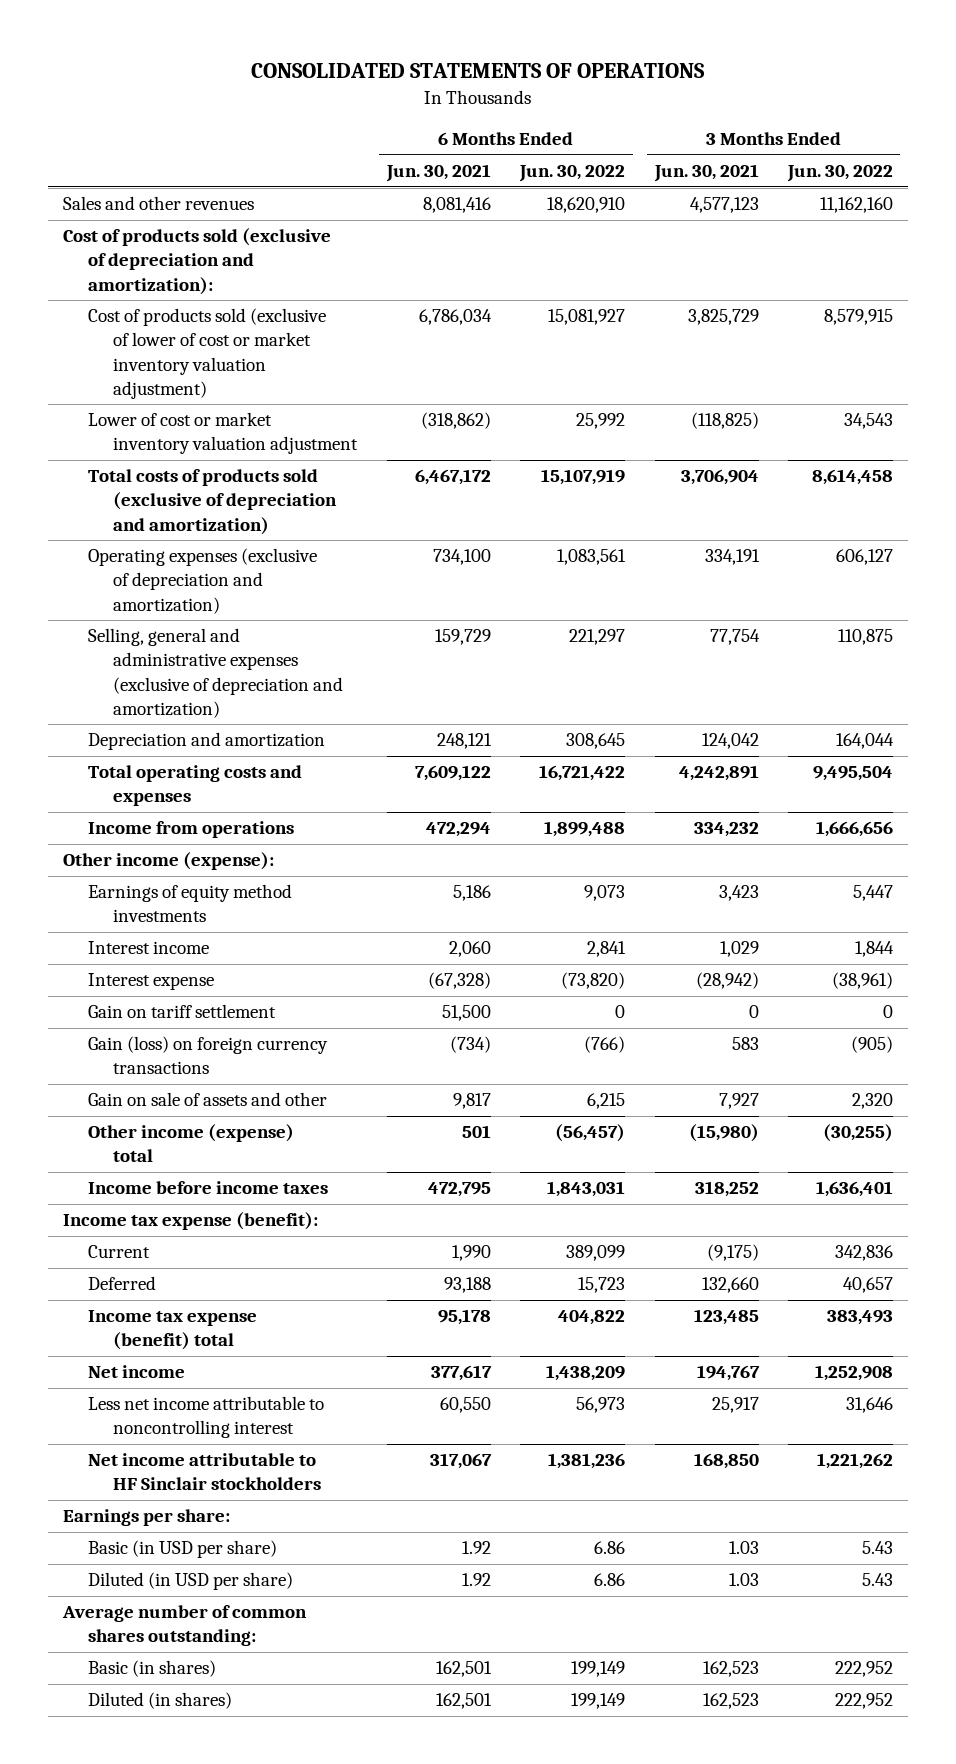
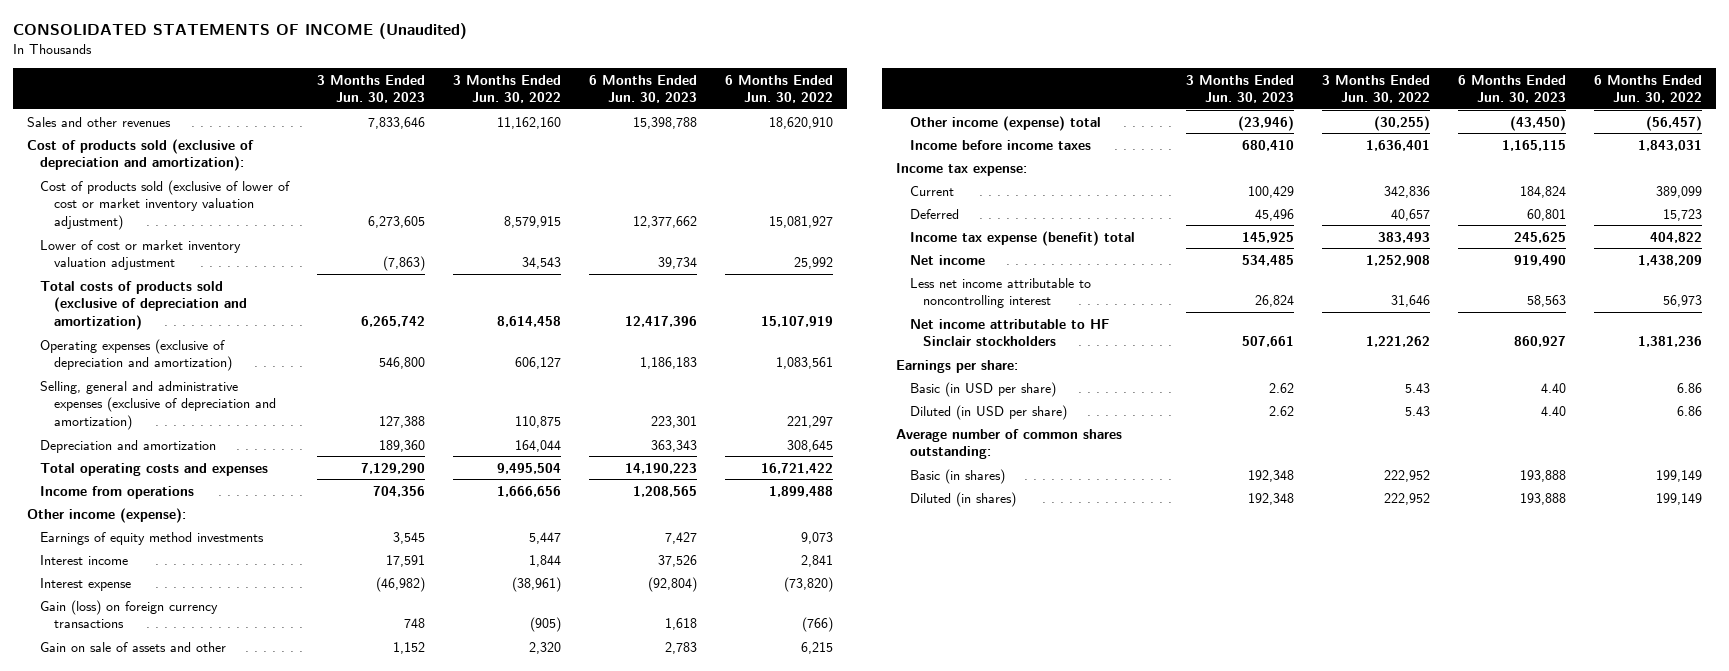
[250,62,705,78] CONSOLIDATED STATEMENTS OF OPERATIONS -> [13,22,468,39] CONSOLIDATED STATEMENTS OF INCOME (Unaudited)
[385,164,491,183] Jun. 30, 2021 -> none
[653,164,759,183] Jun. 30, 2021 -> none
none -> [317,74,426,104] 3 Months Ended Jun. 30, 2023
none -> [589,74,698,104] 6 Months Ended Jun. 30, 2023
[88,1004,277,1019] Gain on tariff settlement -> none
[62,1212,318,1231] Income tax expense (benefit): -> [896,162,1028,176] Income tax expense:

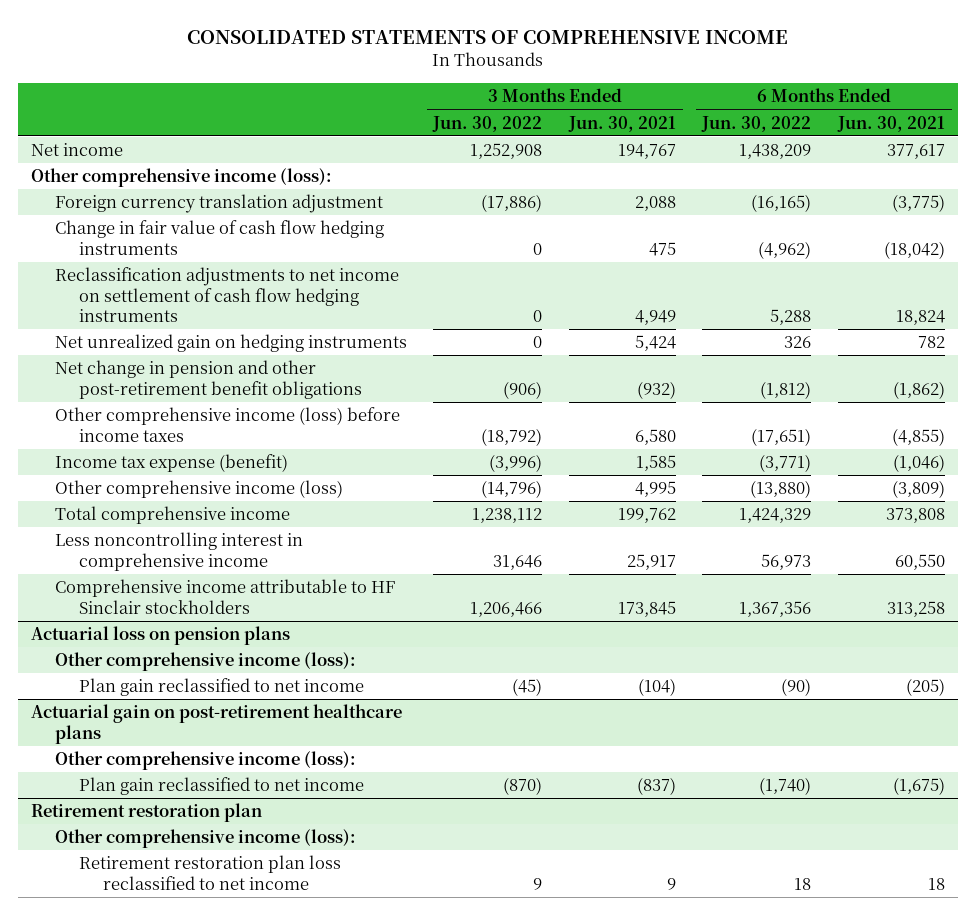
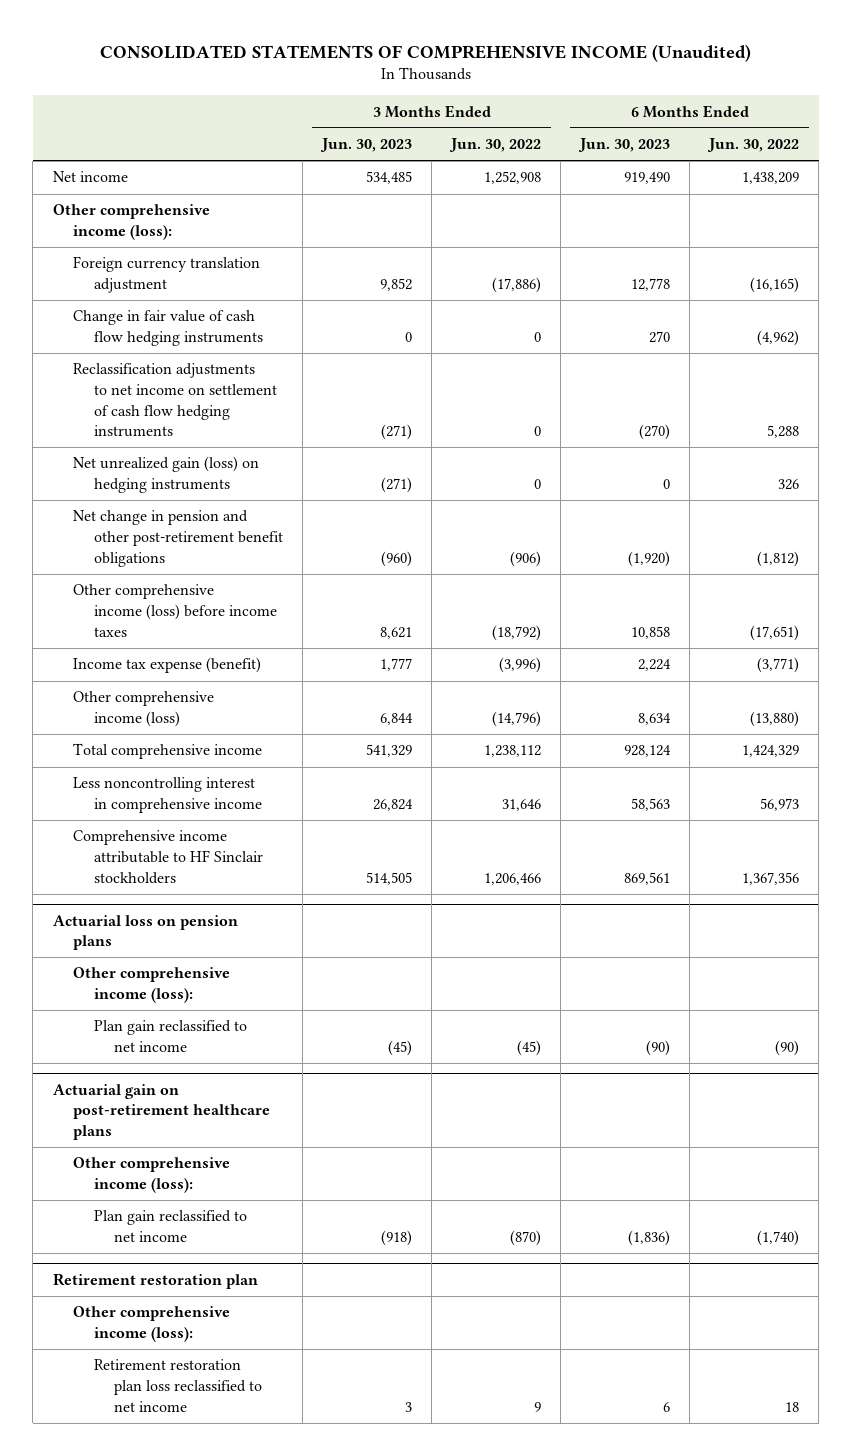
[187,29,789,44] CONSOLIDATED STATEMENTS OF COMPREHENSIVE INCOME -> [99,43,751,62] CONSOLIDATED STATEMENTS OF COMPREHENSIVE INCOME (Unaudited)
[567,115,676,132] Jun. 30, 2021 -> none
[836,115,945,132] Jun. 30, 2021 -> none
none -> [319,138,412,153] Jun. 30, 2023
none -> [578,138,671,153] Jun. 30, 2023
[54,334,407,353] Net unrealized gain on hedging instruments -> [73,456,260,494] Net unrealized gain (loss) on hedging instruments

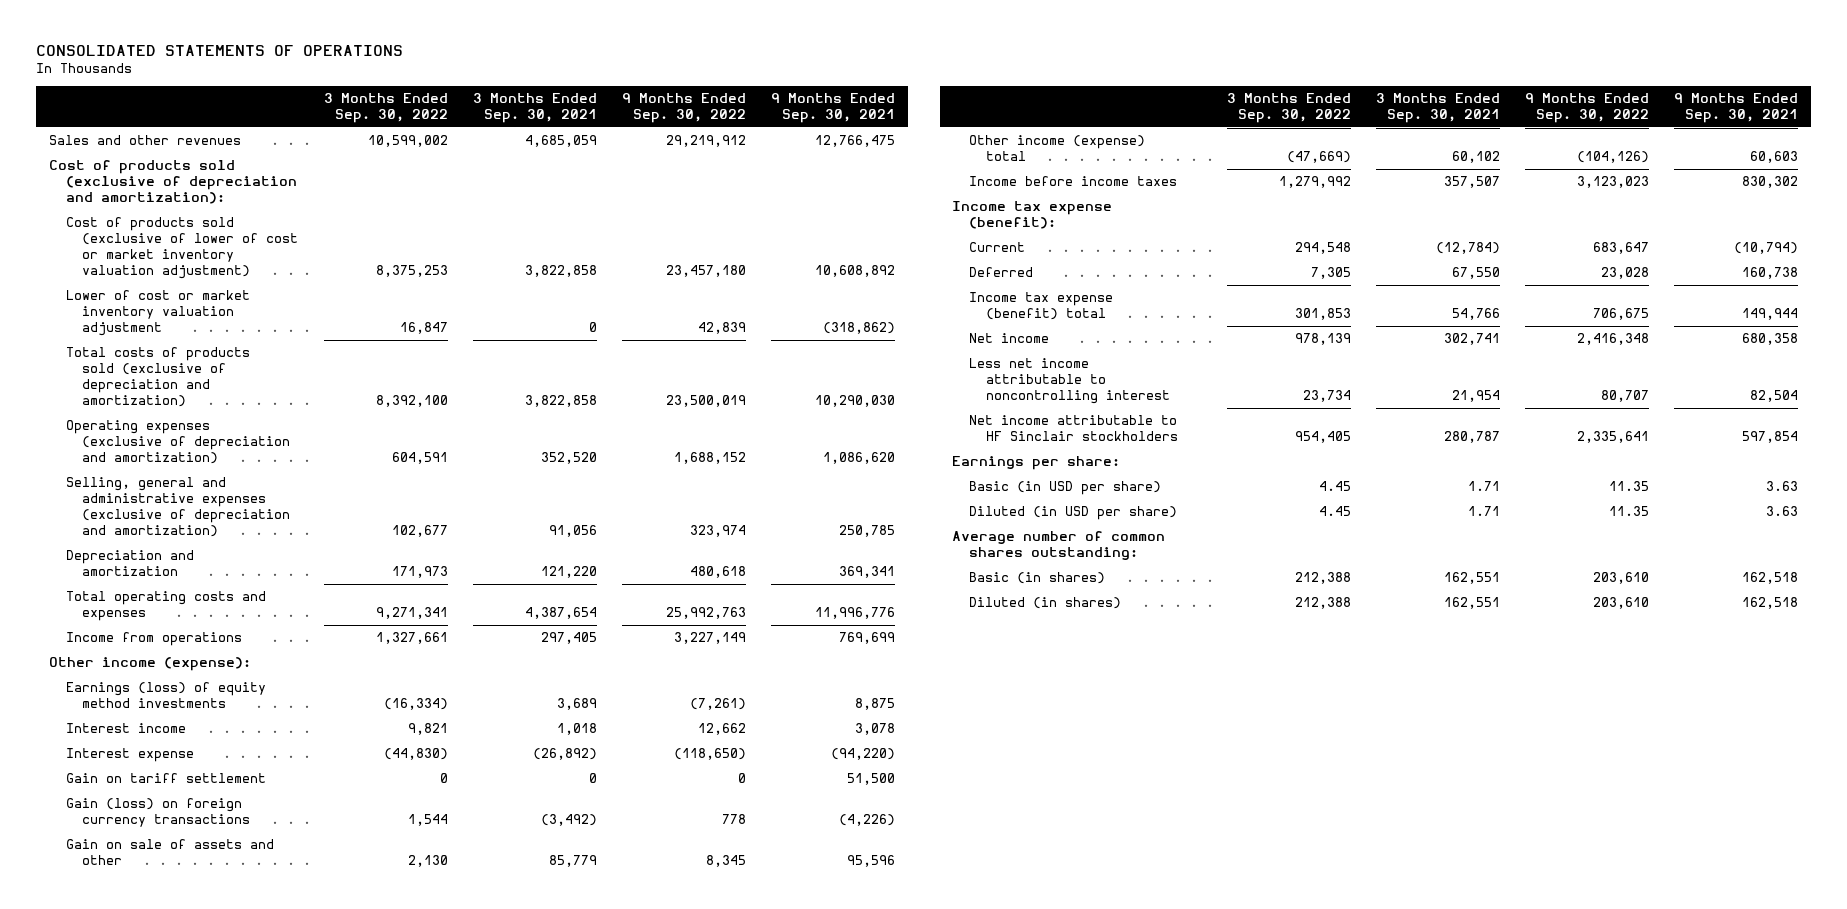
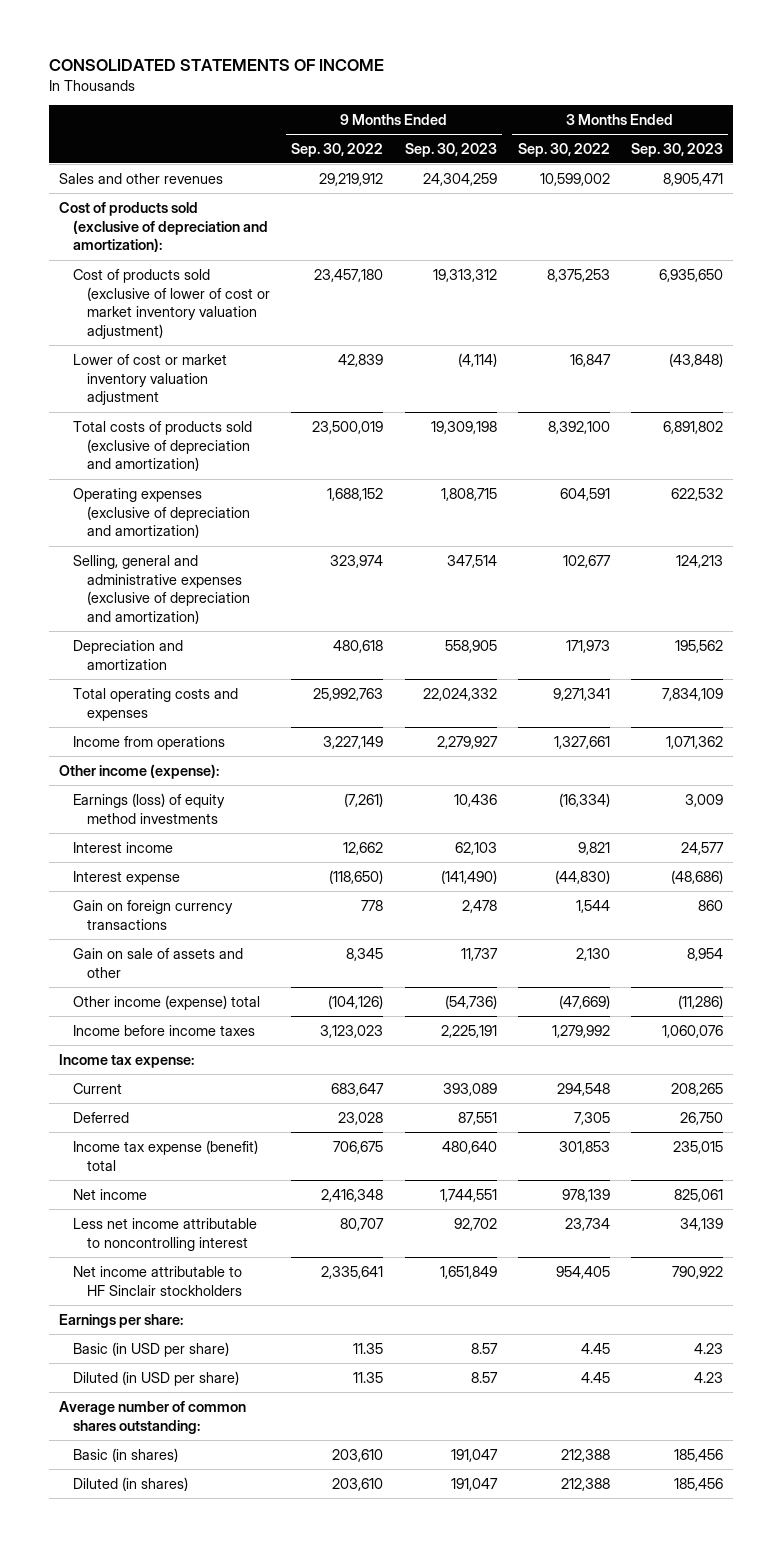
[36,45,404,57] CONSOLIDATED STATEMENTS OF OPERATIONS -> [48,59,384,72] CONSOLIDATED STATEMENTS OF INCOME
[472,93,597,124] 3 Months Ended Sep. 30, 2021 -> none
[771,93,896,124] 9 Months Ended Sep. 30, 2021 -> none
none -> [404,142,497,157] Sep. 30, 2023
none -> [630,142,723,157] Sep. 30, 2023
[65,773,266,784] Gain on tariff settlement -> none
[65,798,251,828] Gain (loss) on foreign currency transactions -> [73,899,234,930] Gain on foreign currency transactions
[952,201,1113,230] Income tax expense (benefit): -> [59,1053,195,1068] Income tax expense:

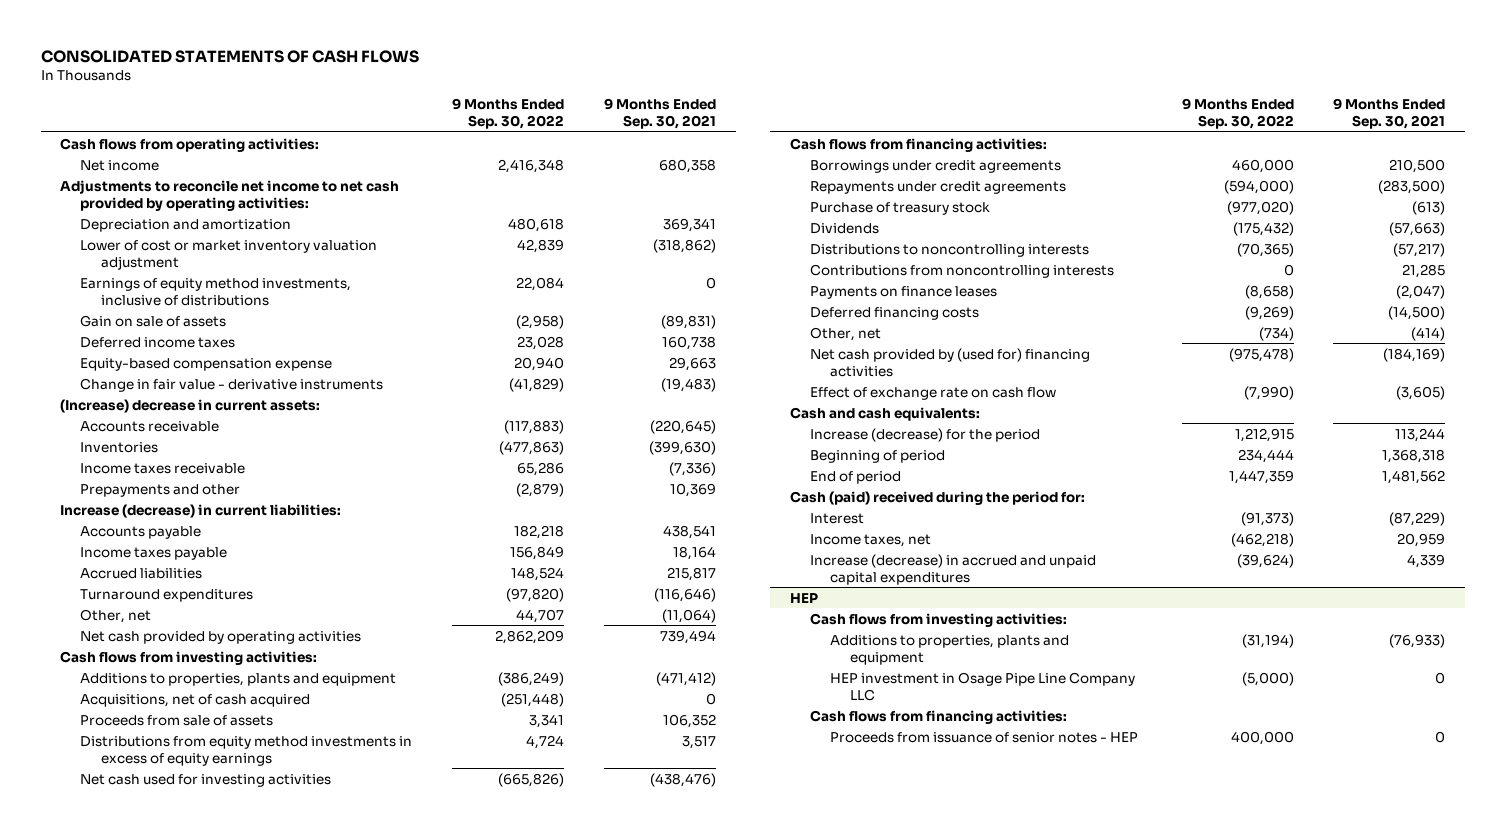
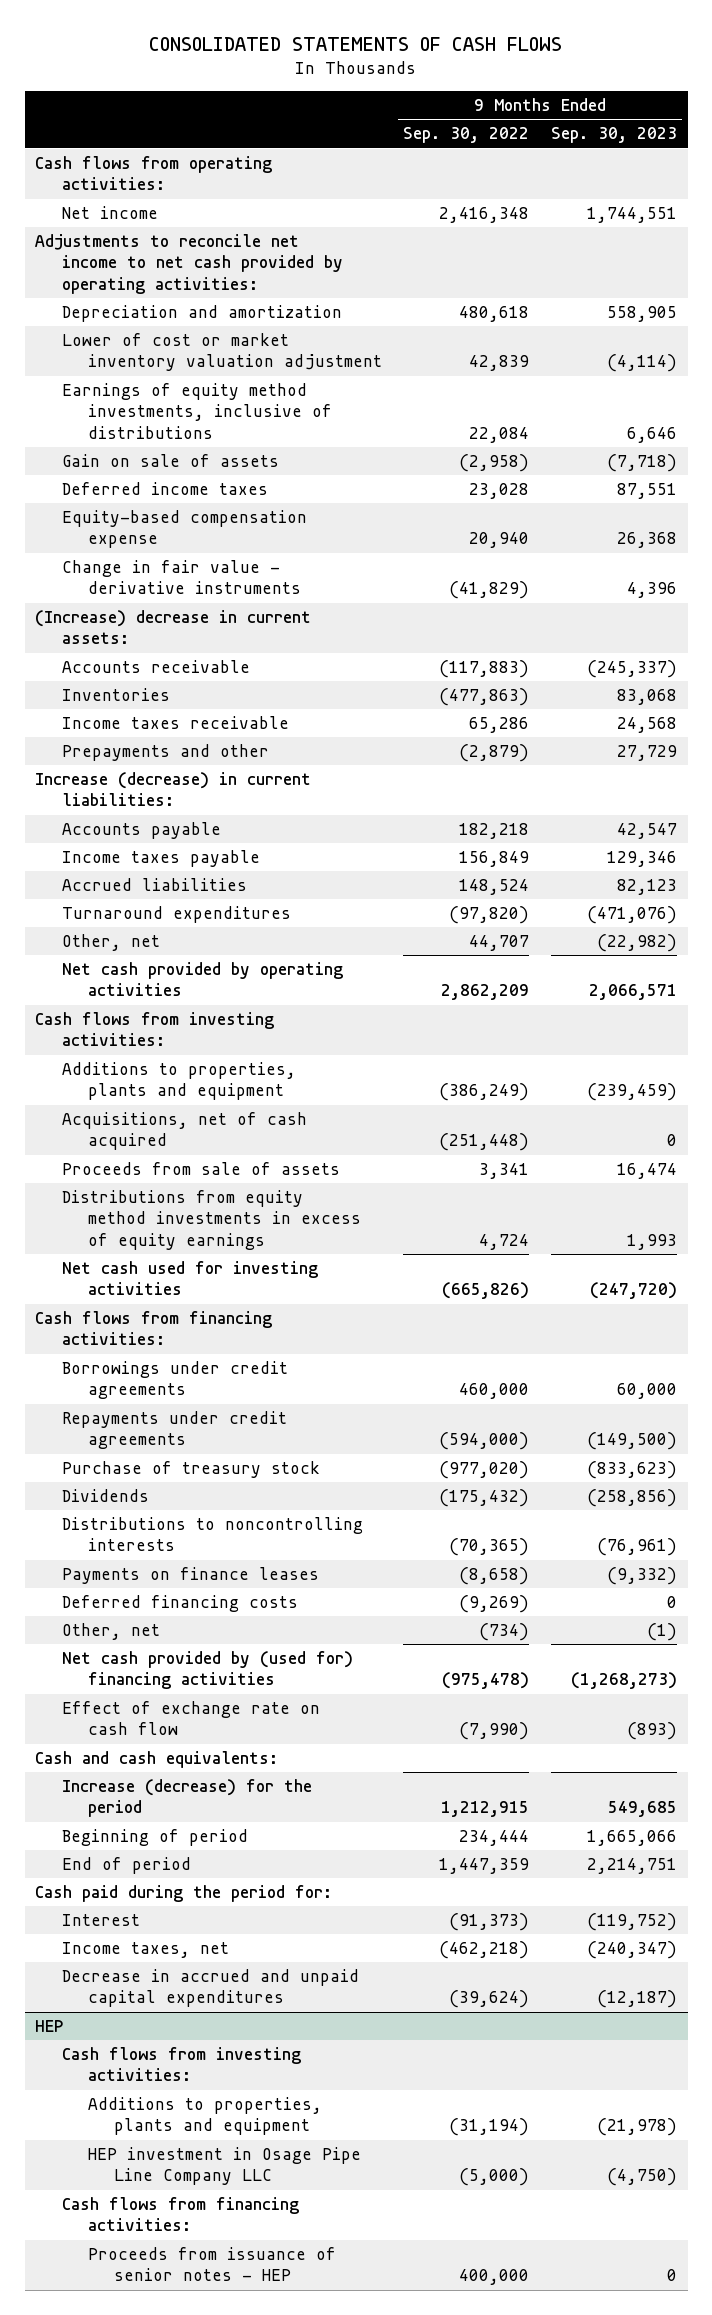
[604,98,717,130] 9 Months Ended Sep. 30, 2021 -> none
none -> [551,127,678,144] Sep. 30, 2023
[809,263,1114,278] Contributions from noncontrolling interests -> none
[789,490,1085,505] Cash (paid) received during the period for: -> [35,1885,333,1903] Cash paid during the period for:
[809,553,1096,585] Increase (decrease) in accrued and unpaid capital expenditures -> [61,1969,359,2008] Decrease in accrued and unpaid capital expenditures

